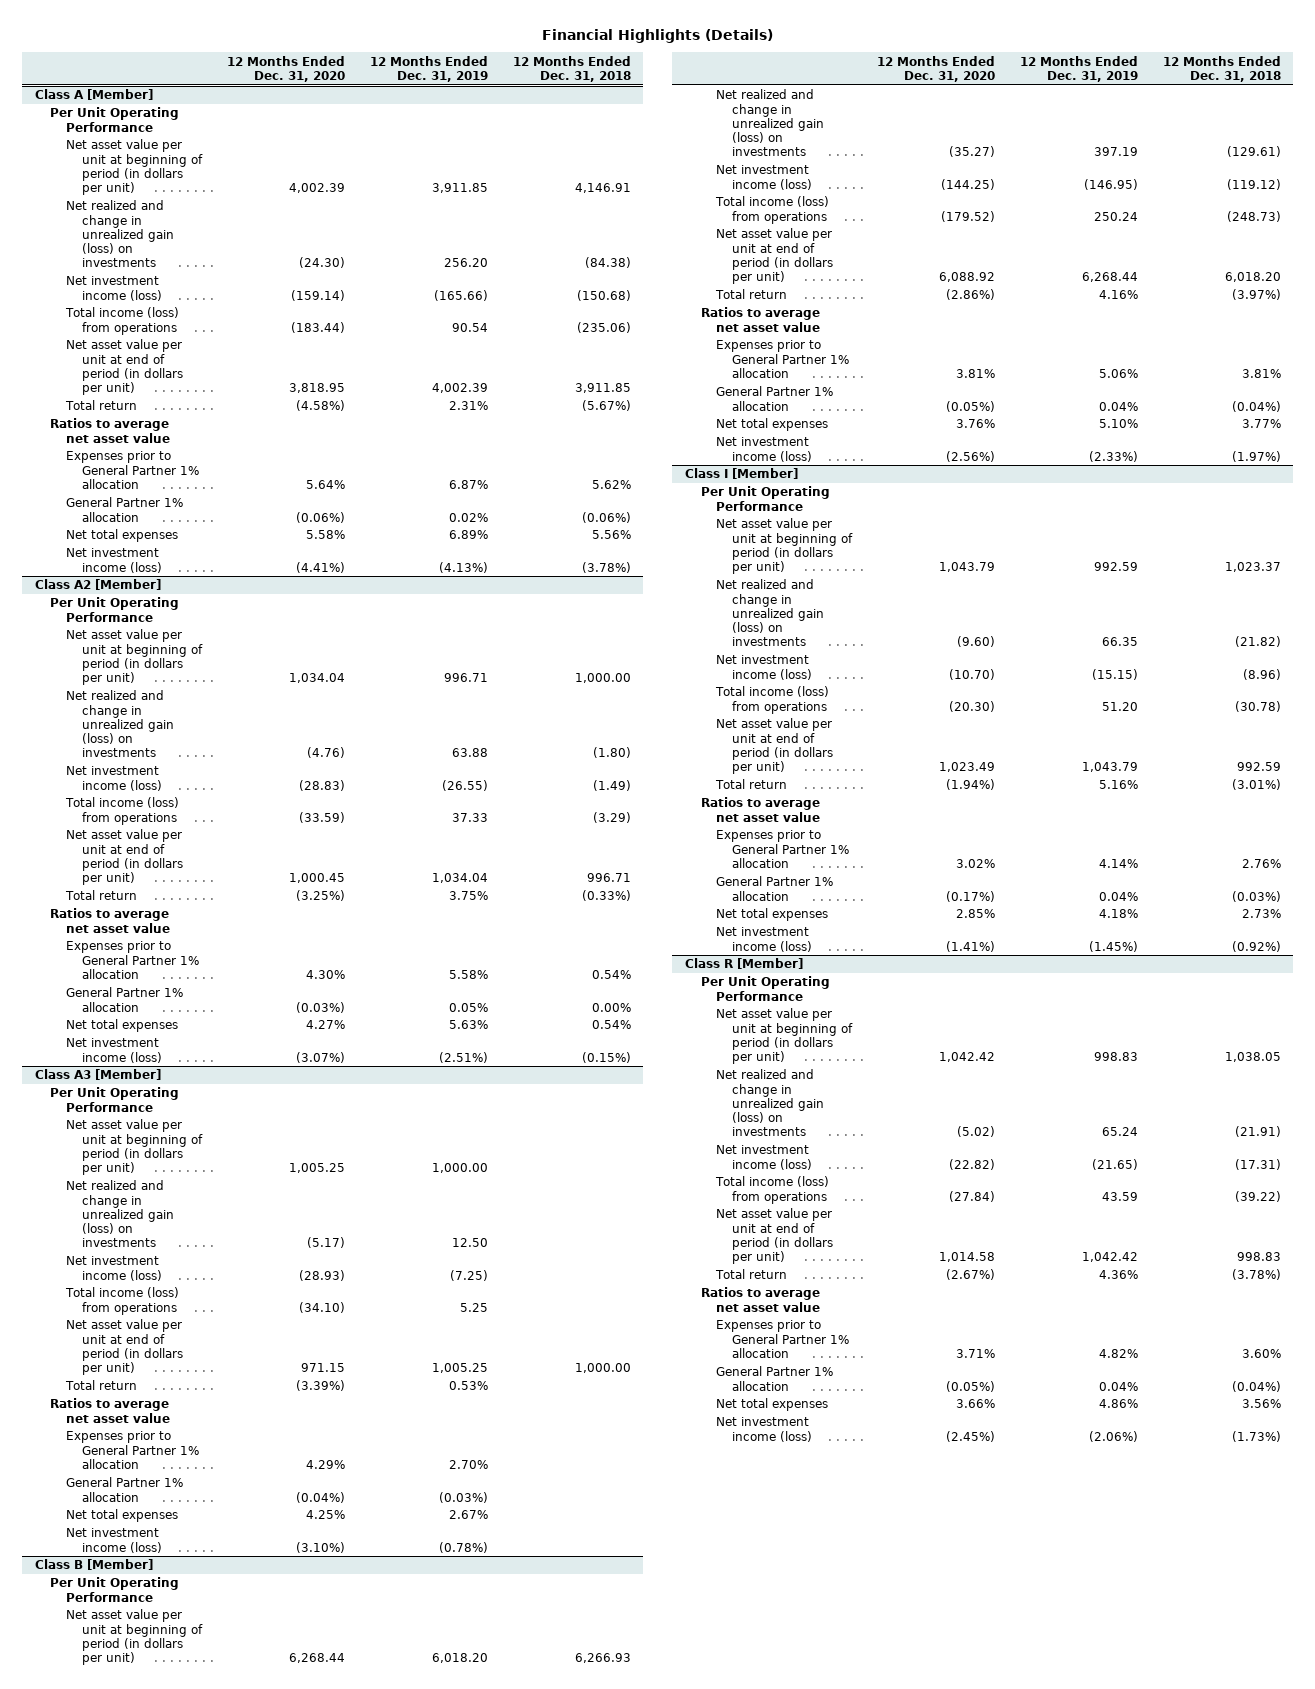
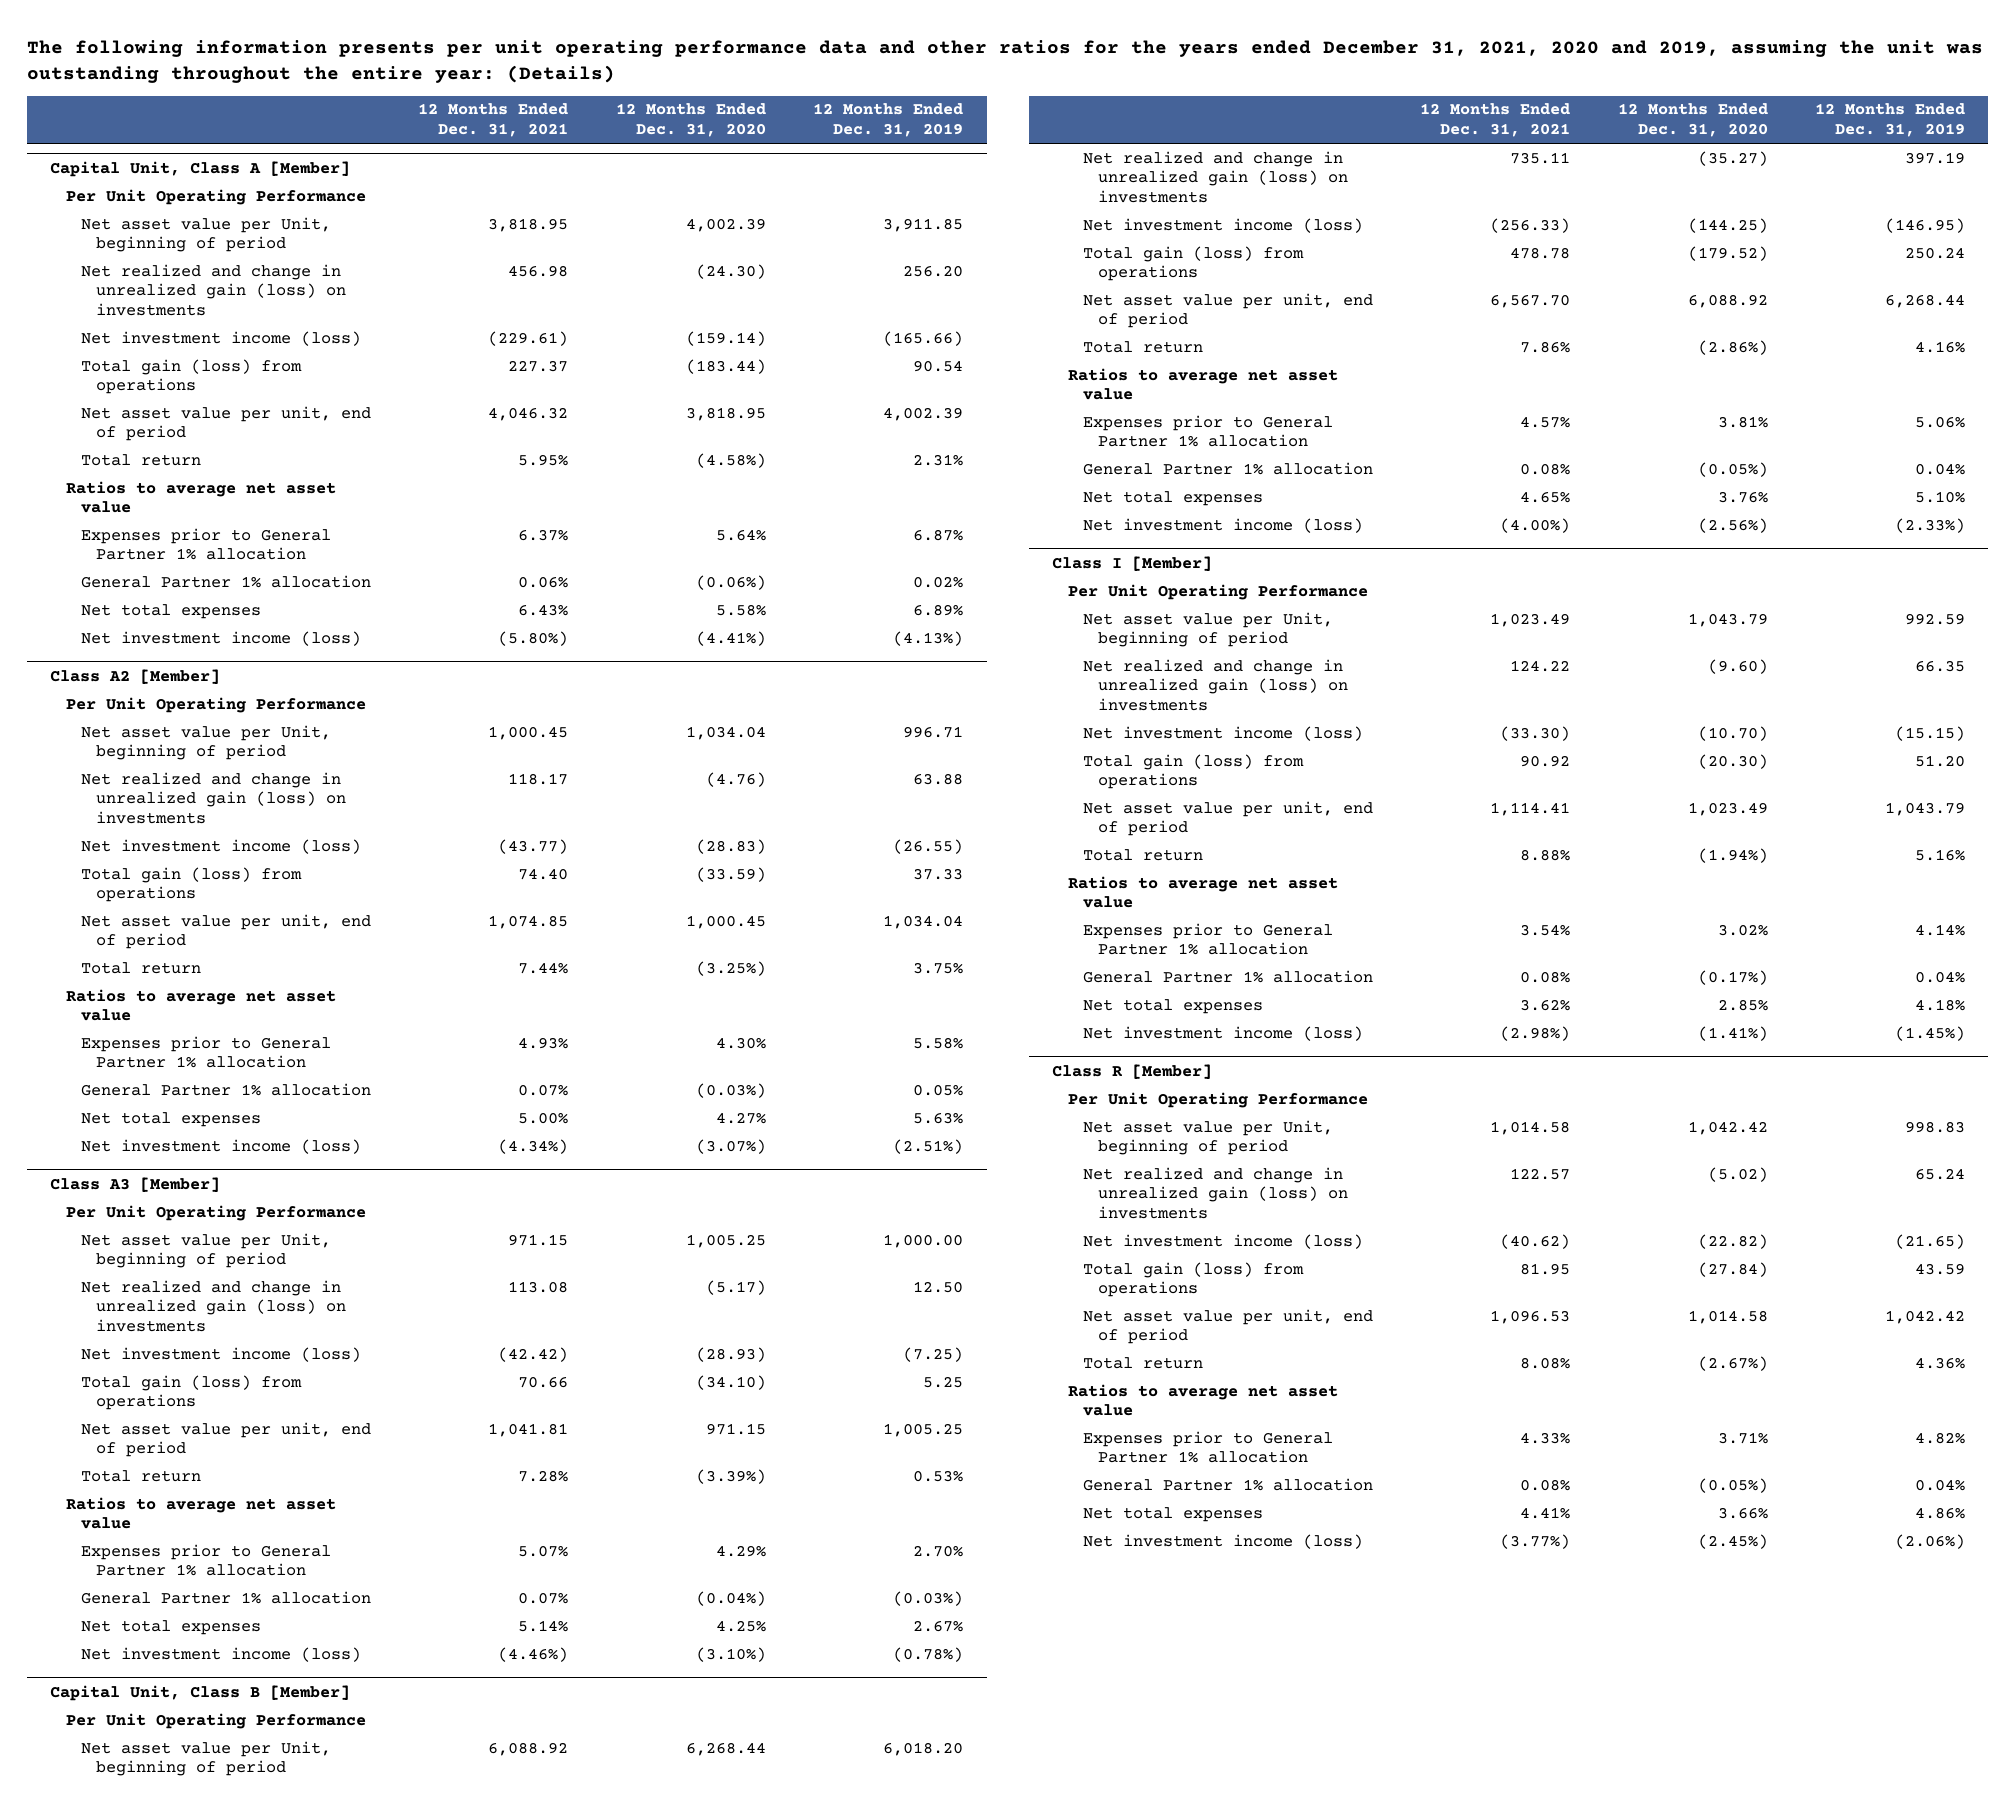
[541,29,773,44] Financial Highlights (Details) -> [26,39,1983,83] The following information presents per unit operating performance data and other ratios for the years ended December 31, 2021, 2020 and 2019, assuming the unit was outstanding throughout the entire year: (Details)
[512,55,631,82] 12 Months Ended Dec. 31, 2018 -> none
none -> [418,103,569,138] 12 Months Ended Dec. 31, 2021
[34,89,153,101] Class A [Member] -> [50,160,351,177] Capital Unit, Class A [Member]
[66,139,203,195] Net asset value per unit at beginning of period (in dollars per unit) -> [81,216,332,253] Net asset value per Unit, beginning of period
[65,307,180,335] Total income (loss) from operations -> [81,358,303,395] Total gain (loss) from operations
[66,339,183,395] Net asset value per unit at end of period (in dollars per unit) -> [81,405,372,442] Net asset value per unit, end of period
[66,629,203,685] Net asset value per unit at beginning of period (in dollars per unit) -> [81,724,332,761] Net asset value per Unit, beginning of period
[65,797,180,825] Total income (loss) from operations -> [81,866,303,903] Total gain (loss) from operations
[66,829,183,885] Net asset value per unit at end of period (in dollars per unit) -> [81,913,372,950] Net asset value per unit, end of period
[66,1119,203,1175] Net asset value per unit at beginning of period (in dollars per unit) -> [81,1232,332,1269] Net asset value per Unit, beginning of period
[65,1287,180,1315] Total income (loss) from operations -> [81,1374,303,1411] Total gain (loss) from operations
[66,1319,183,1375] Net asset value per unit at end of period (in dollars per unit) -> [81,1421,372,1458] Net asset value per unit, end of period
[34,1559,153,1571] Class B [Member] -> [50,1684,351,1701] Capital Unit, Class B [Member]
[66,1609,203,1665] Net asset value per unit at beginning of period (in dollars per unit) -> [81,1740,332,1777] Net asset value per Unit, beginning of period
[715,196,830,224] Total income (loss) from operations -> [1083,245,1305,282] Total gain (loss) from operations
[716,228,833,284] Net asset value per unit at end of period (in dollars per unit) -> [1083,292,1374,329] Net asset value per unit, end of period
[716,518,853,574] Net asset value per unit at beginning of period (in dollars per unit) -> [1083,611,1334,648] Net asset value per Unit, beginning of period
[715,686,830,714] Total income (loss) from operations -> [1083,753,1305,790] Total gain (loss) from operations
[716,718,833,774] Net asset value per unit at end of period (in dollars per unit) -> [1083,800,1374,837] Net asset value per unit, end of period
[716,1008,853,1064] Net asset value per unit at beginning of period (in dollars per unit) -> [1083,1119,1334,1156] Net asset value per Unit, beginning of period
[715,1176,830,1204] Total income (loss) from operations -> [1083,1261,1305,1298] Total gain (loss) from operations
[716,1208,833,1264] Net asset value per unit at end of period (in dollars per unit) -> [1083,1308,1374,1345] Net asset value per unit, end of period

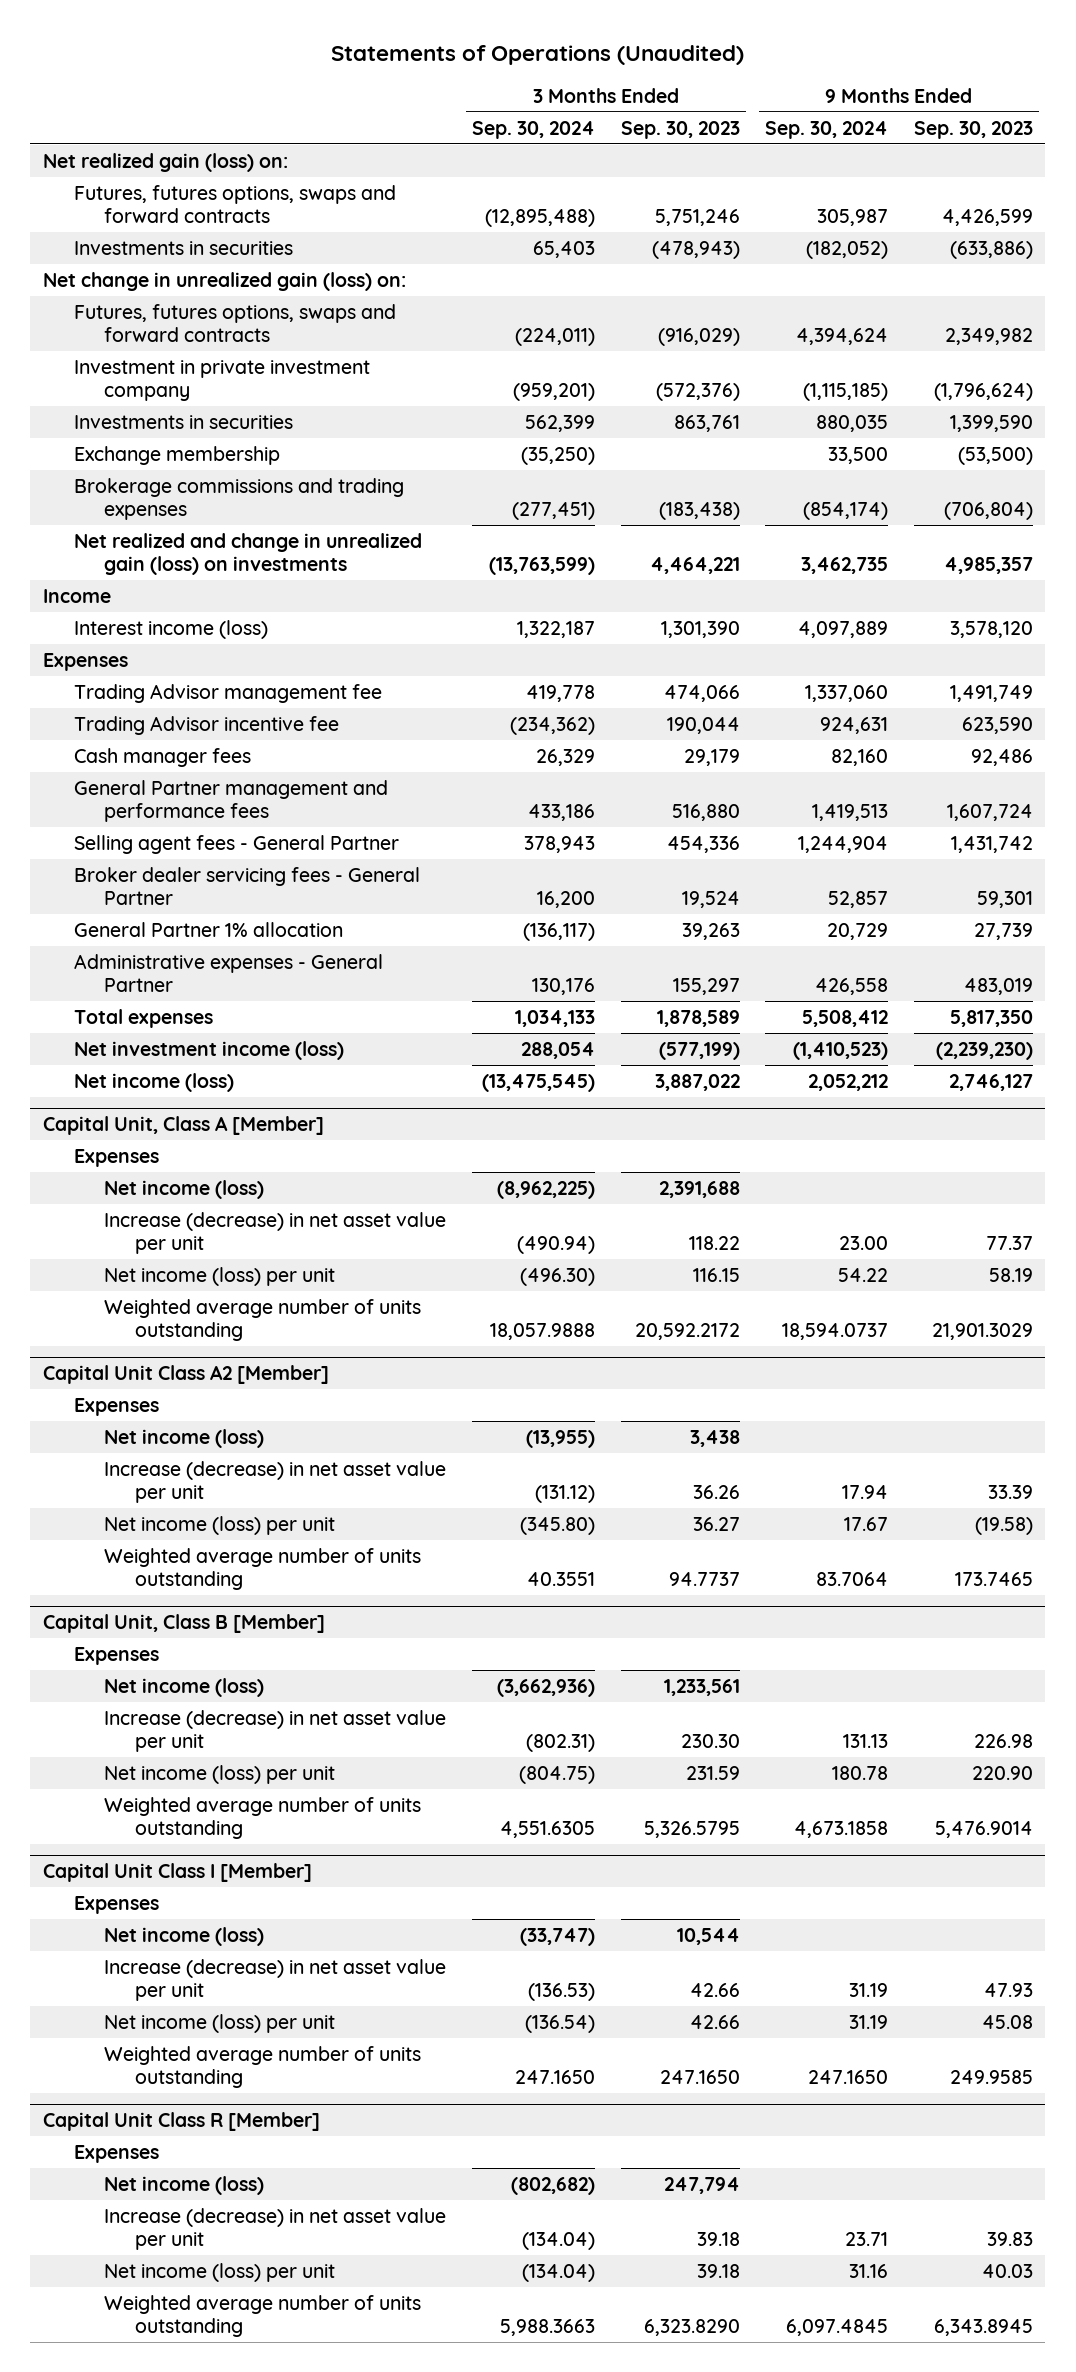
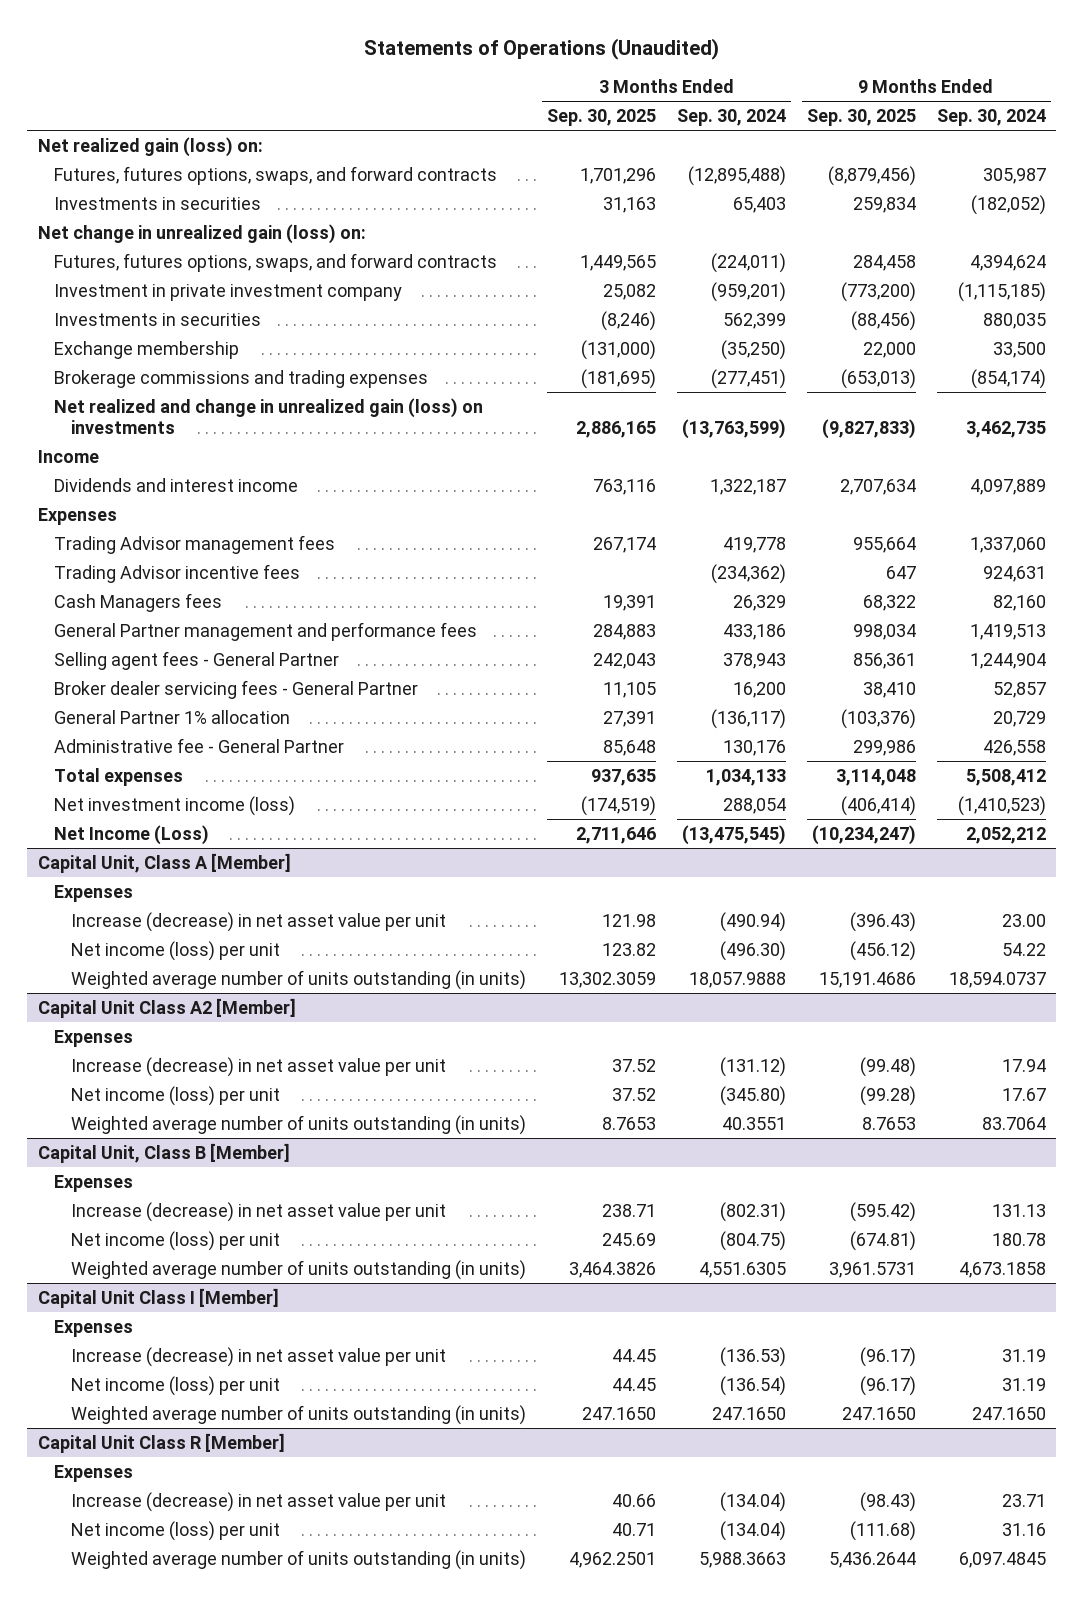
[620,120,740,139] Sep. 30, 2023 -> none
[913,120,1033,139] Sep. 30, 2023 -> none
none -> [547,109,657,127] Sep. 30, 2025
none -> [806,109,916,127] Sep. 30, 2025
[73,184,396,223] Futures, futures options, swaps and forward contracts -> [54,165,498,185] Futures, futures options, swaps, and forward contracts
[73,303,396,342] Futures, futures options, swaps and forward contracts -> [54,252,498,272] Futures, futures options, swaps, and forward contracts
[73,619,268,639] Interest income (loss) -> [54,477,299,492] Dividends and interest income
[73,683,382,703] Trading Advisor management fee -> [54,534,336,554] Trading Advisor management fees
[73,715,339,735] Trading Advisor incentive fee -> [54,563,301,583] Trading Advisor incentive fees
[73,747,251,767] Cash manager fees -> [54,592,223,612] Cash Managers fees
[73,953,383,992] Administrative expenses - General Partner -> [54,737,345,753] Administrative fee - General Partner
[73,1072,234,1092] Net income (loss) -> [54,824,210,845] Net Income (Loss)
[104,1179,265,1199] Net income (loss) -> none
[104,1298,422,1341] Weighted average number of units outstanding -> [71,969,527,990] Weighted average number of units outstanding (in units)
[104,1428,265,1448] Net income (loss) -> none
[104,1547,422,1590] Weighted average number of units outstanding -> [71,1114,527,1135] Weighted average number of units outstanding (in units)
[104,1677,265,1697] Net income (loss) -> none
[104,1796,422,1839] Weighted average number of units outstanding -> [71,1259,527,1280] Weighted average number of units outstanding (in units)
[104,1926,265,1946] Net income (loss) -> none
[104,2045,422,2088] Weighted average number of units outstanding -> [71,1404,527,1425] Weighted average number of units outstanding (in units)
[104,2175,265,2195] Net income (loss) -> none
[104,2294,422,2337] Weighted average number of units outstanding -> [71,1549,527,1570] Weighted average number of units outstanding (in units)

